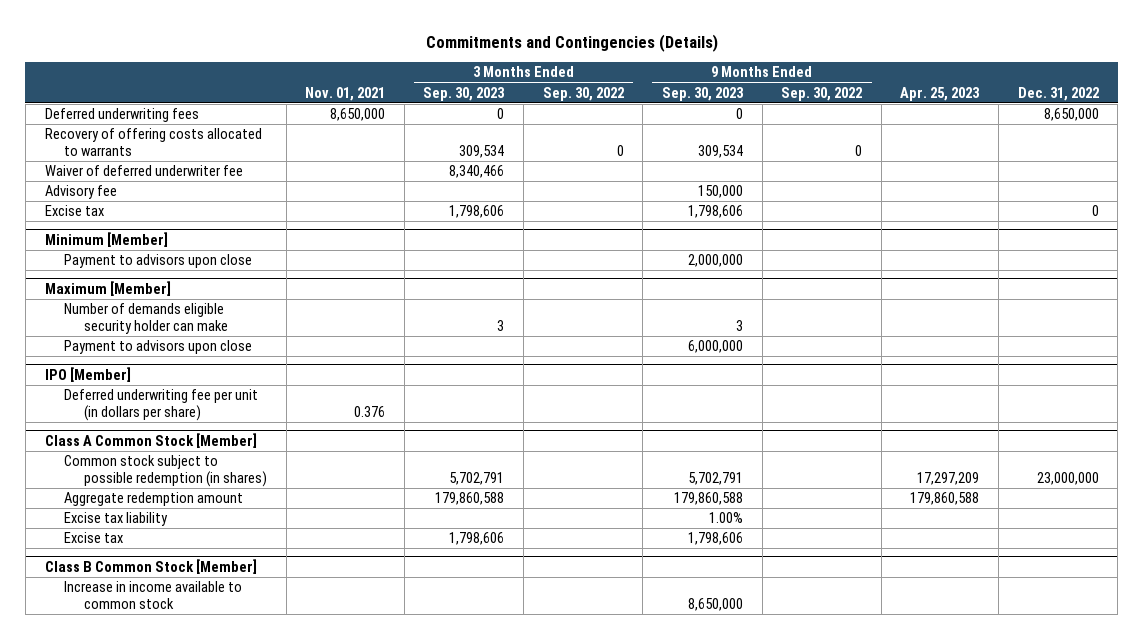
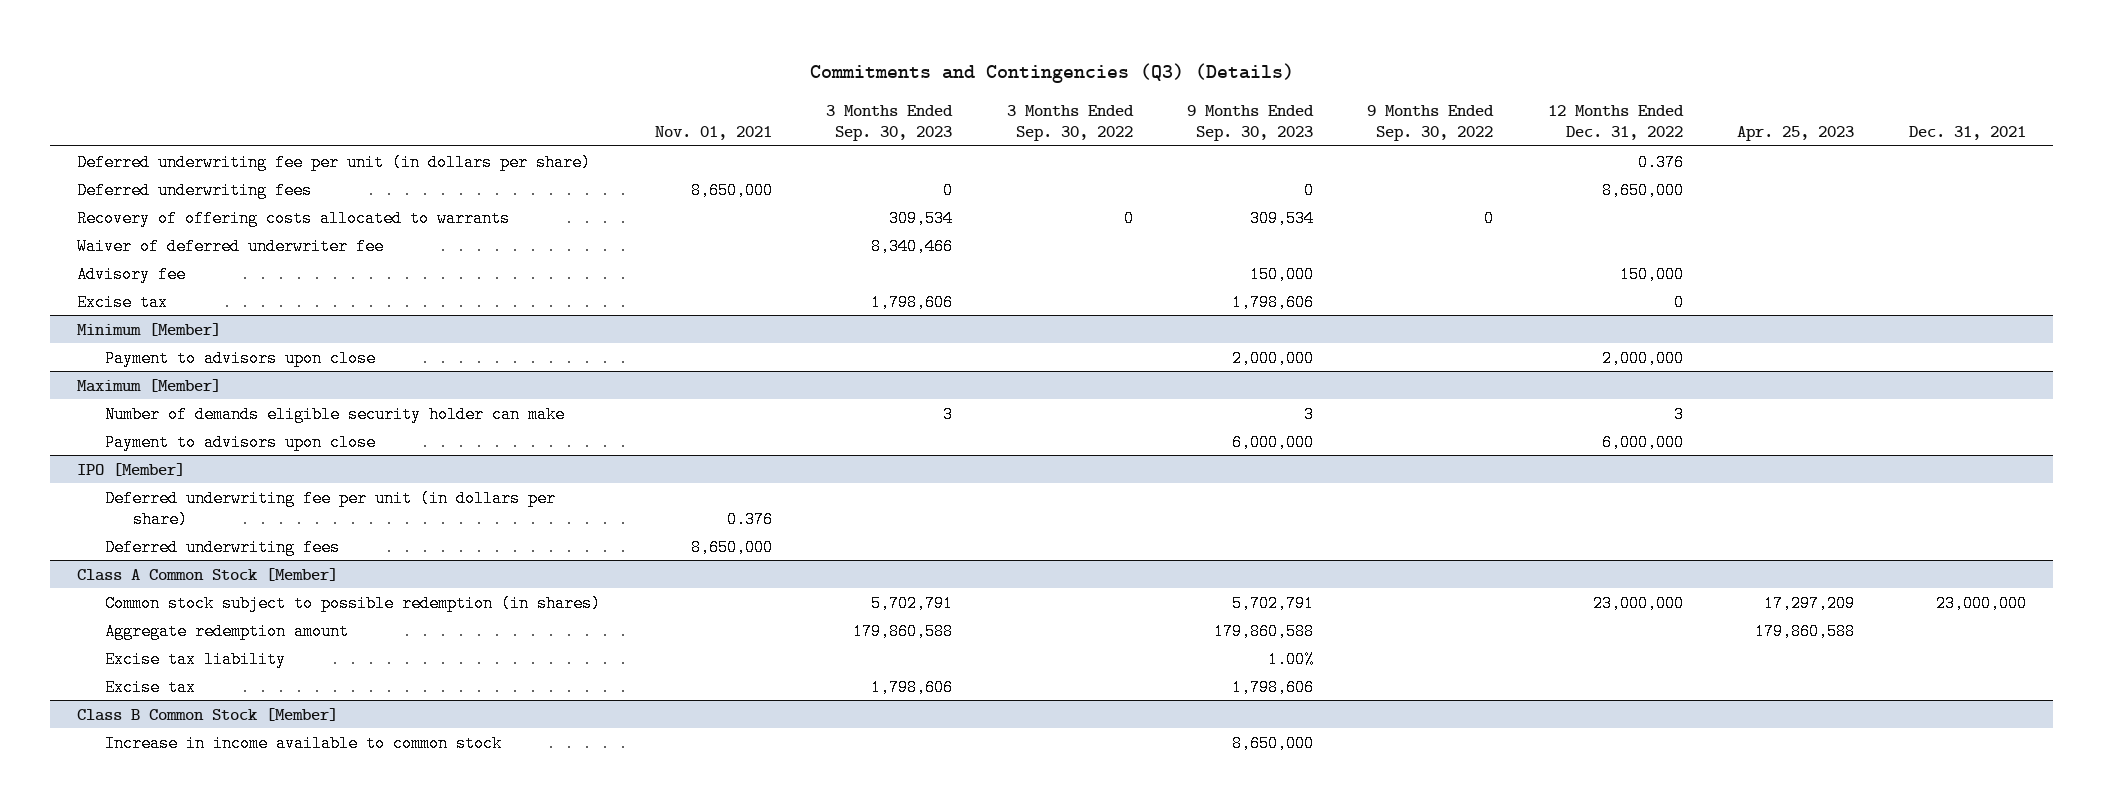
[425,33,718,52] Commitments and Contingencies (Details) -> [809,63,1294,84] Commitments and Contingencies (Q3) (Details)
[1017,86,1099,101] Dec. 31, 2022 -> none
none -> [1547,105,1684,141] 12 Months Ended Dec. 31, 2022
none -> [1908,126,2026,141] Dec. 31, 2021
none -> [77,153,592,171] Deferred underwriting fee per unit (in dollars per share)
none -> [105,538,341,556] Deferred underwriting fees

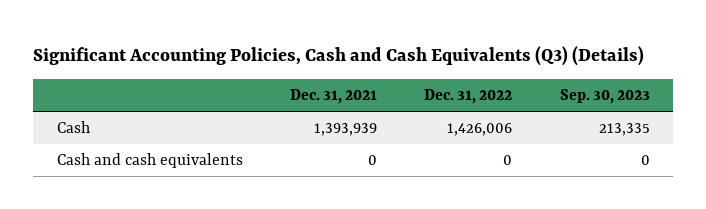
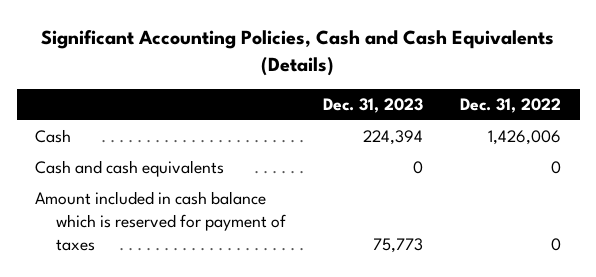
[33,46,645,67] Significant Accounting Policies, Cash and Cash Equivalents (Q3) (Details) -> [41,29,555,77] Significant Accounting Policies, Cash and Cash Equivalents (Details)
[290,89,378,105] Dec. 31, 2021 -> none
[559,89,650,105] Sep. 30, 2023 -> none
none -> [323,98,424,114] Dec. 31, 2023
none -> [35,191,286,251] Amount included in cash balance which is reserved for payment of taxes

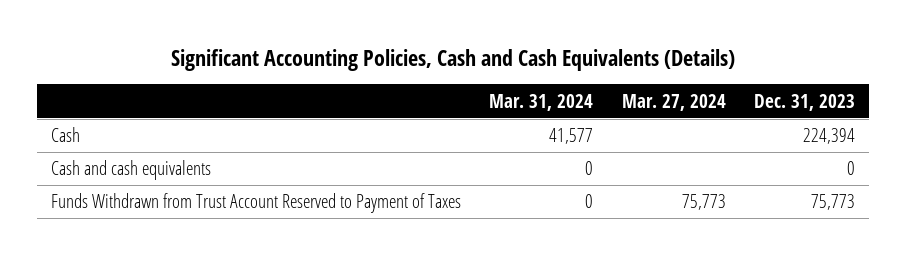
[460,98,562,114] Dec. 31, 2022 -> none
none -> [489,93,594,111] Mar. 31, 2024
none -> [621,93,726,111] Mar. 27, 2024
[35,191,286,251] Amount included in cash balance which is reserved for payment of taxes -> [50,193,461,214] Funds Withdrawn from Trust Account Reserved to Payment of Taxes

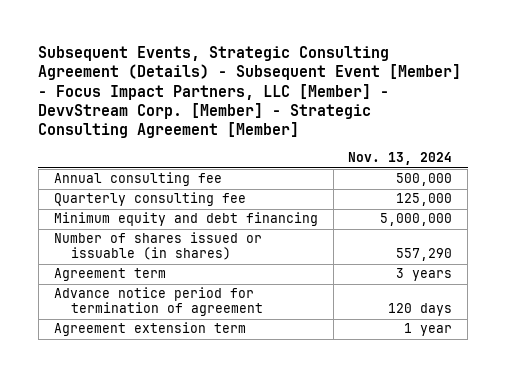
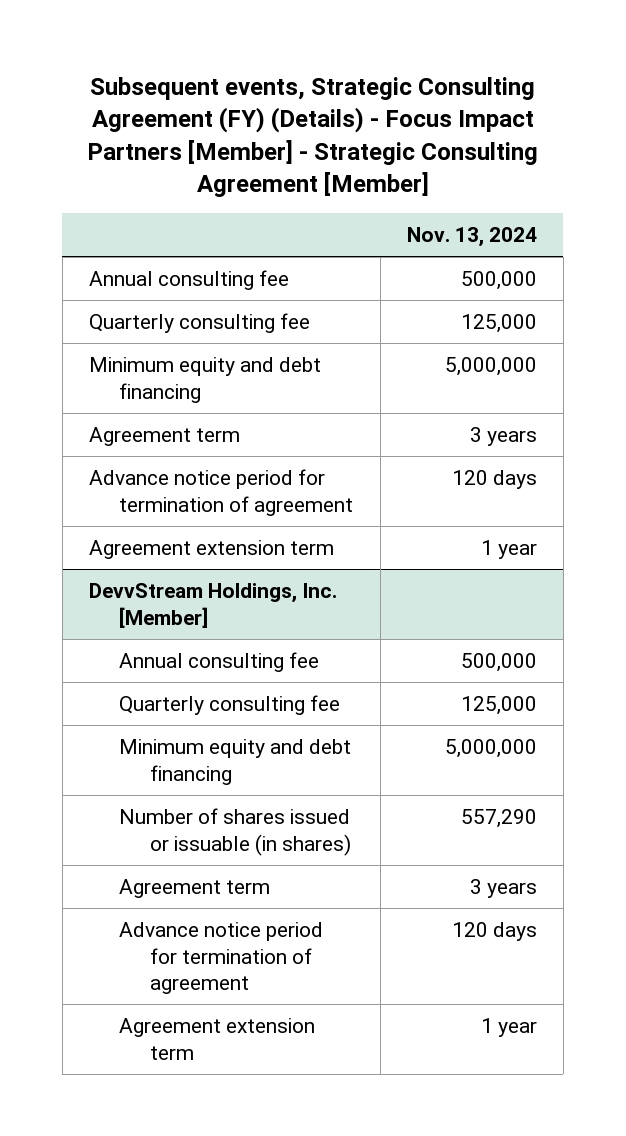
[38,45,462,139] Subsequent Events, Strategic Consulting Agreement (Details) - Subsequent Event [Member] - Focus Impact Partners, LLC [Member] - DevvStream Corp. [Member] - Strategic Consulting Agreement [Member] -> [86,76,538,197] Subsequent events, Strategic Consulting Agreement (FY) (Details) - Focus Impact Partners [Member] - Strategic Consulting Agreement [Member]
none -> [88,427,240,447] Agreement term
none -> [88,469,354,516] Advance notice period for termination of agreement
none -> [88,540,334,560] Agreement extension term
none -> [88,583,337,628] DevvStream Holdings, Inc. [Member]
none -> [119,652,320,673] Annual consulting fee
none -> [119,695,341,716] Quarterly consulting fee
none -> [119,739,352,785] Minimum equity and debt financing

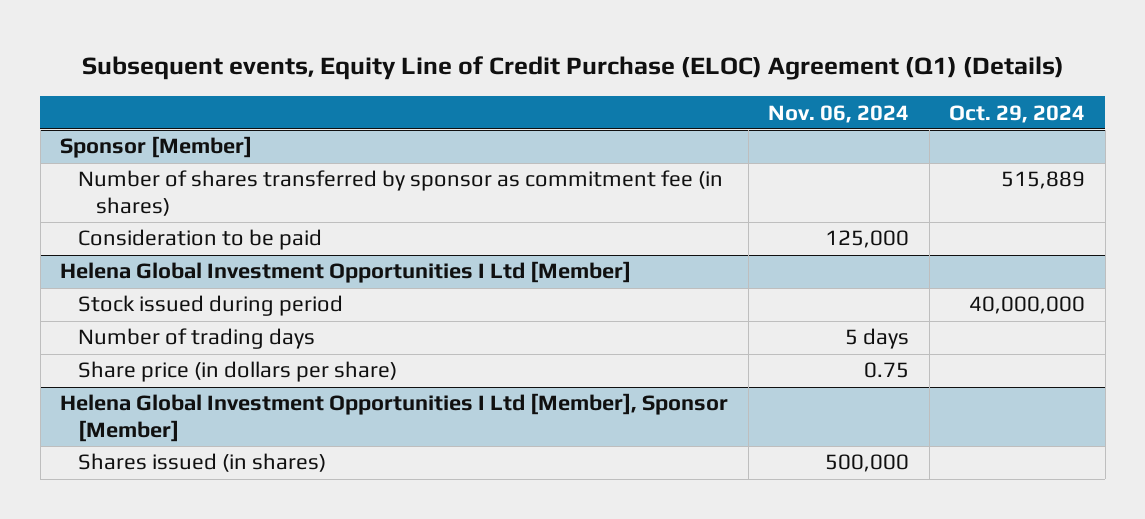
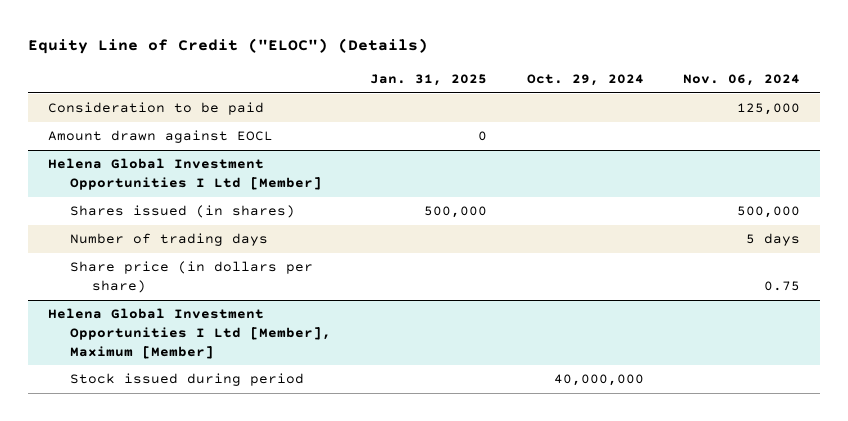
[81,56,1064,81] Subsequent events, Equity Line of Credit Purchase (ELOC) Agreement (Q1) (Details) -> [27,38,428,55] Equity Line of Credit ("ELOC") (Details)
none -> [370,74,488,87] Jan. 31, 2025
[60,136,253,159] Sponsor [Member] -> none
[78,170,724,216] Number of shares transferred by sponsor as commitment fee (in shares) -> none
none -> [47,130,273,144] Amount drawn against EOCL
[78,295,344,317] Stock issued during period -> none
none -> [69,205,295,219] Shares issued (in shares)
[78,453,327,473] Shares issued (in shares) -> none
[60,393,729,442] Helena Global Investment Opportunities I Ltd [Member], Sponsor [Member] -> [47,308,331,359] Helena Global Investment Opportunities I Ltd [Member], Maximum [Member]
none -> [69,373,304,387] Stock issued during period

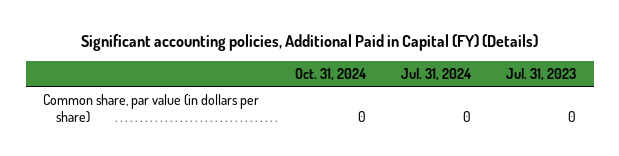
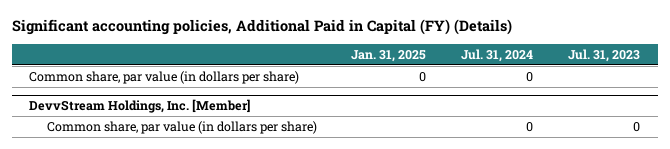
[294,67,367,81] Oct. 31, 2024 -> none
none -> [351,49,427,62] Jan. 31, 2025
none -> [29,70,300,84] Common share, par value (in dollars per share)
none -> [29,98,251,113] DevvStream Holdings, Inc. [Member]

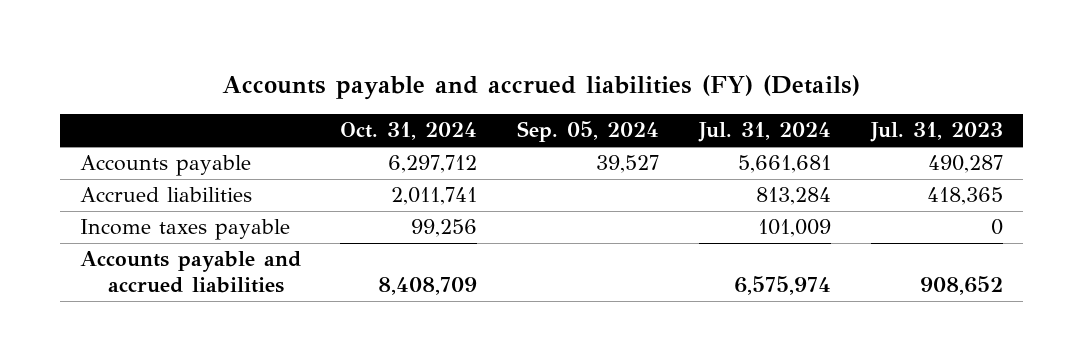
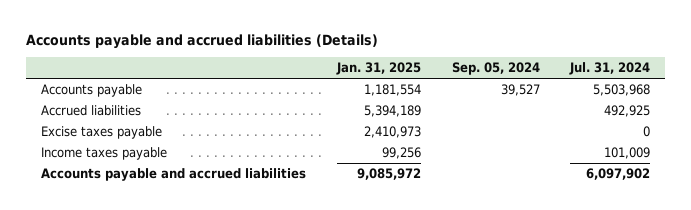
[222,74,861,100] Accounts payable and accrued liabilities (FY) (Details) -> [26,34,379,50] Accounts payable and accrued liabilities (Details)
[340,122,478,141] Oct. 31, 2024 -> none
[869,122,1003,143] Jul. 31, 2023 -> none
none -> [335,62,421,76] Jan. 31, 2025
[738,155,832,174] 5,661,681 -> [593,83,651,96] 5,503,968
[756,187,832,206] 813,284 -> [604,104,651,117] 492,925
none -> [41,125,163,139] Excise taxes payable
[734,276,832,296] 6,575,974 -> [586,167,651,180] 6,097,902

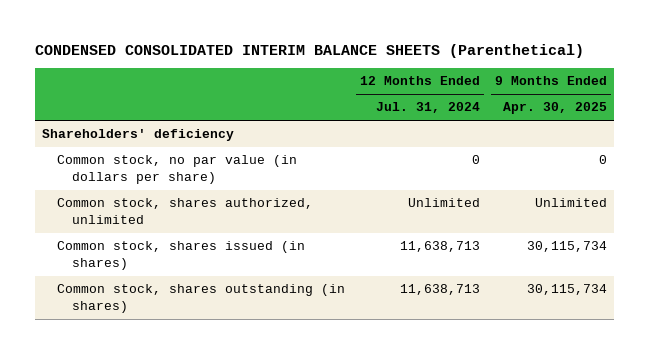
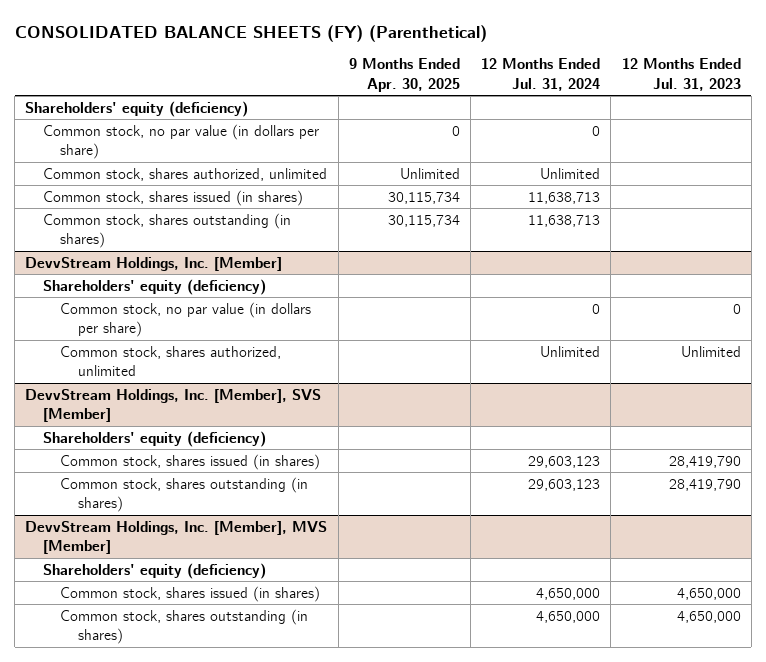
[34,43,584,58] CONDENSED CONSOLIDATED INTERIM BALANCE SHEETS (Parenthetical) -> [14,24,487,42] CONSOLIDATED BALANCE SHEETS (FY) (Parenthetical)
none -> [621,58,741,91] 12 Months Ended Jul. 31, 2023
[42,129,235,142] Shareholders' deficiency -> [25,100,249,117] Shareholders' equity (deficiency)
none -> [25,256,283,271] DevvStream Holdings, Inc. [Member]
none -> [42,278,266,295] Shareholders' equity (deficiency)
none -> [60,301,312,338] Common stock, no par value (in dollars per share)
none -> [60,345,282,377] Common stock, shares authorized, unlimited
none -> [25,388,322,423] DevvStream Holdings, Inc. [Member], SVS [Member]
none -> [42,430,266,447] Shareholders' equity (deficiency)
none -> [60,453,321,470] Common stock, shares issued (in shares)
none -> [60,476,309,513] Common stock, shares outstanding (in shares)
none -> [25,520,328,555] DevvStream Holdings, Inc. [Member], MVS [Member]
none -> [42,562,266,579] Shareholders' equity (deficiency)
none -> [60,585,321,602] Common stock, shares issued (in shares)
none -> [60,608,309,645] Common stock, shares outstanding (in shares)

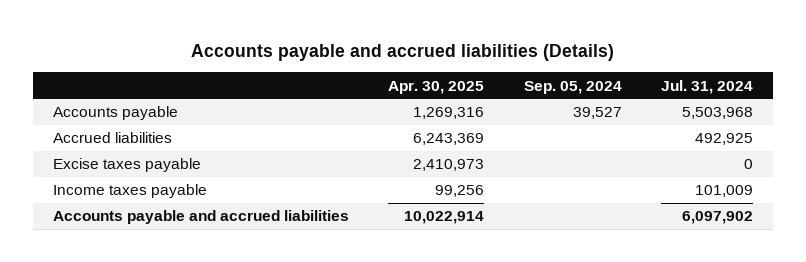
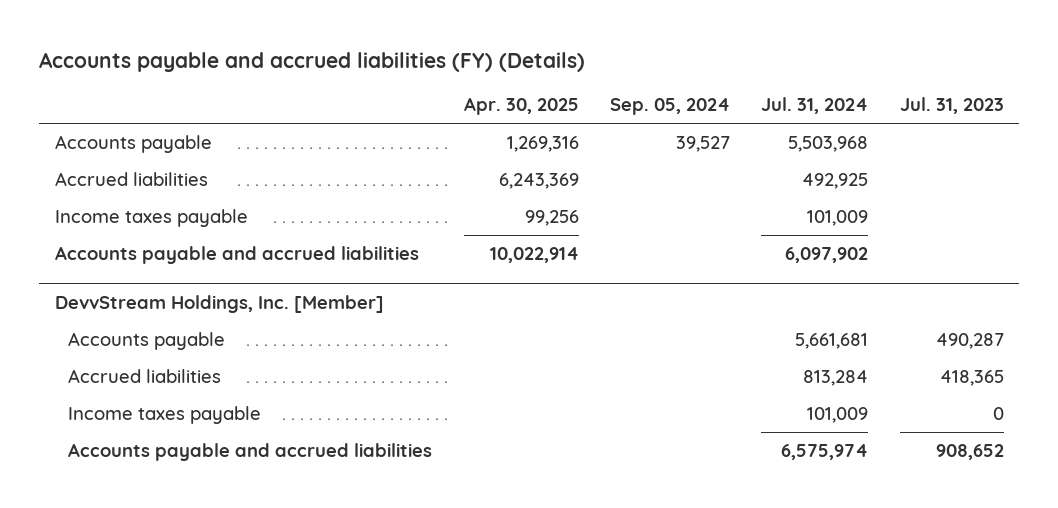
[190,43,614,61] Accounts payable and accrued liabilities (Details) -> [39,51,586,72] Accounts payable and accrued liabilities (FY) (Details)
none -> [899,97,1004,115] Jul. 31, 2023
[52,158,201,173] Excise taxes payable -> none
none -> [54,294,384,313] DevvStream Holdings, Inc. [Member]
none -> [68,332,226,351] Accounts payable
none -> [68,369,222,384] Accrued liabilities
none -> [68,406,262,425] Income taxes payable
none -> [68,443,433,462] Accounts payable and accrued liabilities

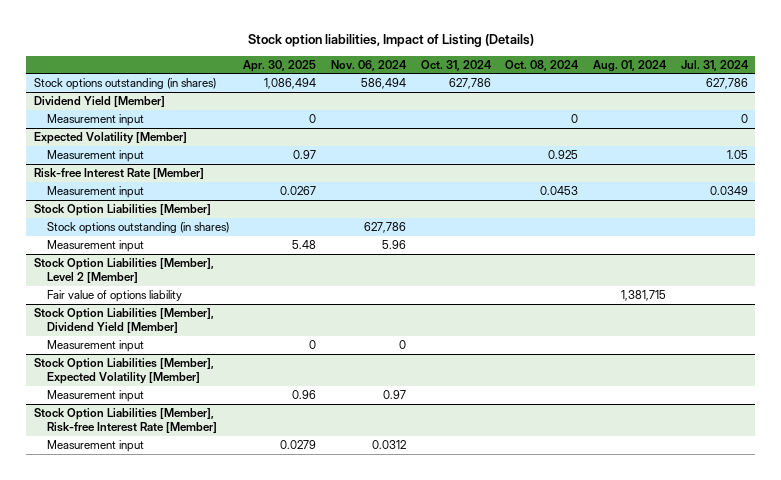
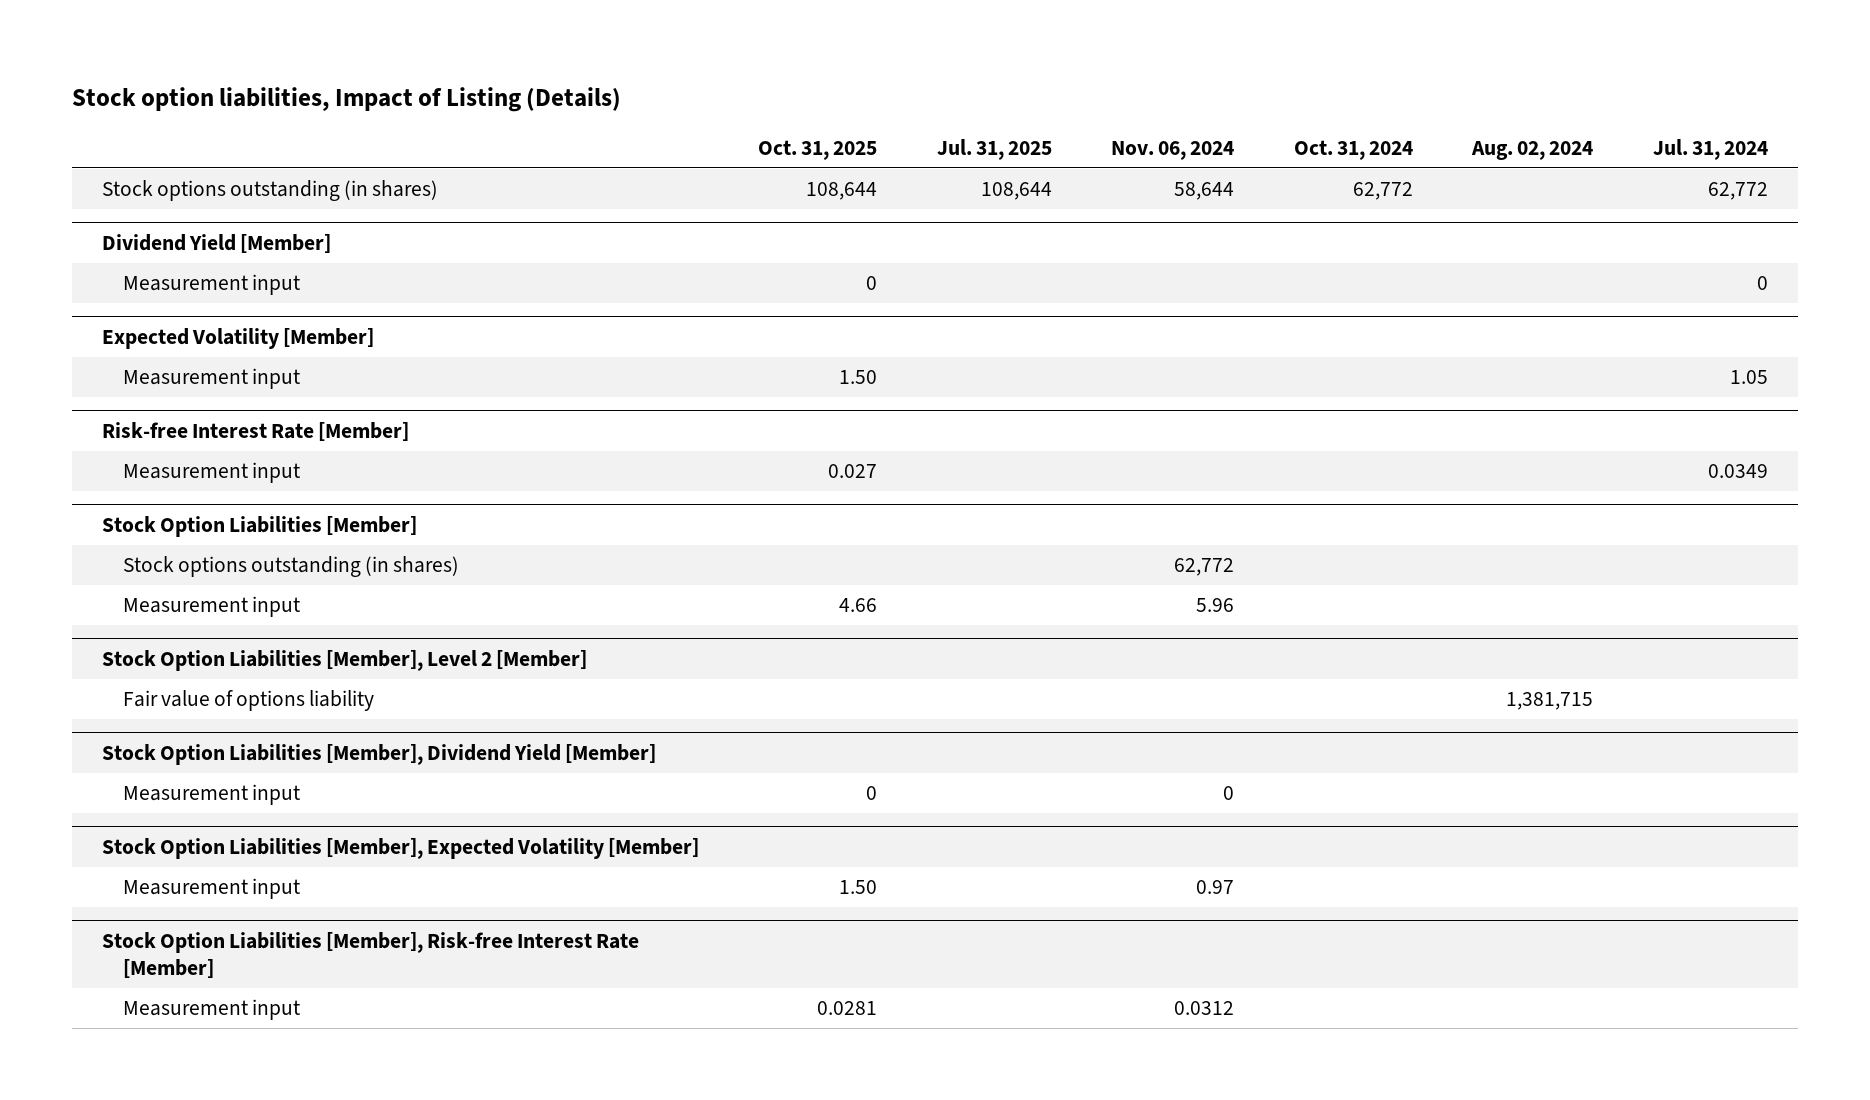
[243,59,317,72] Apr. 30, 2025 -> none
[505,59,580,71] Oct. 08, 2024 -> none
[593,59,668,72] Aug. 01, 2024 -> none
none -> [758,139,878,160] Oct. 31, 2025
none -> [936,138,1052,160] Jul. 31, 2025
none -> [1471,140,1594,160] Aug. 02, 2024
[361,77,407,89] 586,494 -> [1174,182,1235,201] 58,644
[448,77,491,89] 627,786 -> [1352,182,1413,201] 62,772
[705,77,748,89] 627,786 -> [1707,182,1768,201] 62,772
[364,221,407,233] 627,786 -> [1174,558,1235,577] 62,772

